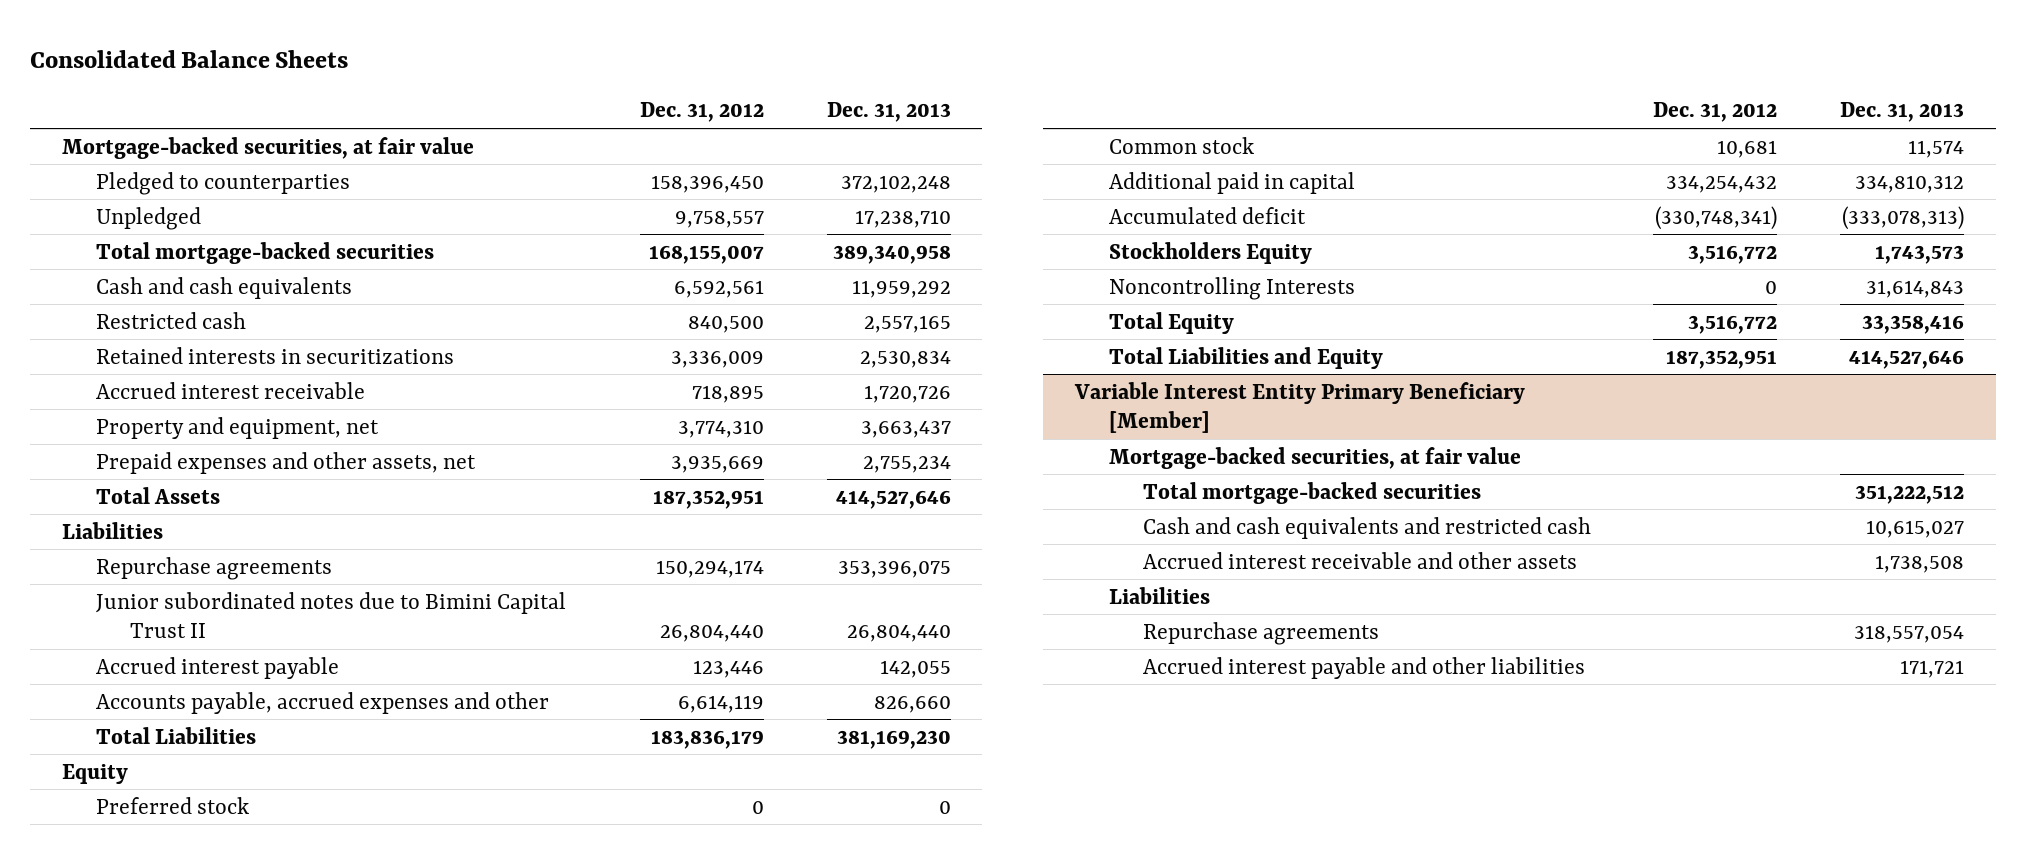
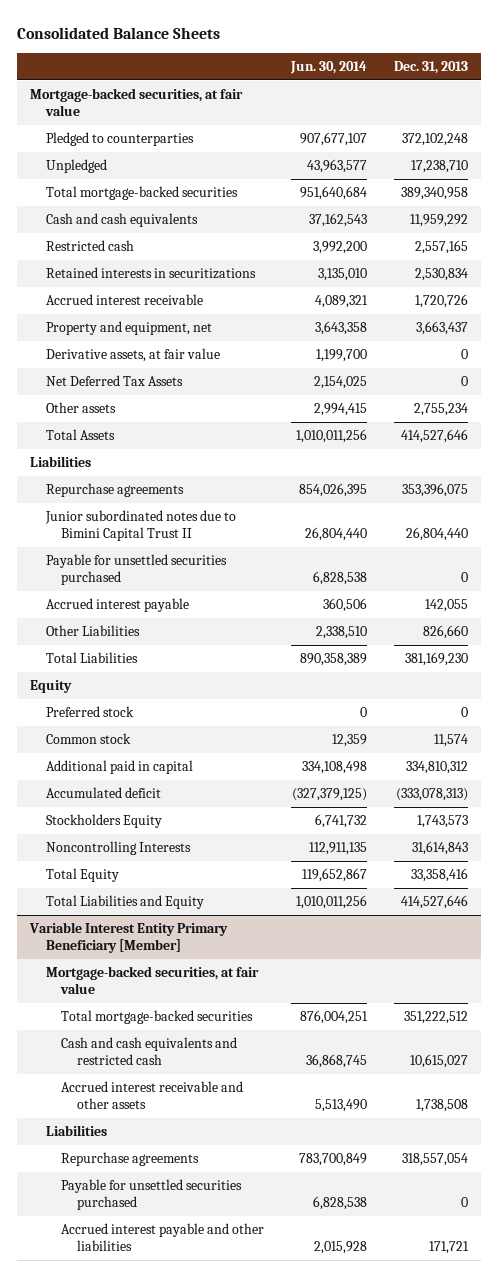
[640,102,765,123] Dec. 31, 2012 -> none
none -> [289,60,367,74] Jun. 30, 2014
none -> [45,348,220,363] Derivative assets, at fair value
none -> [45,375,183,387] Net Deferred Tax Assets
[95,451,476,474] Prepaid expenses and other assets, net -> [45,402,116,414] Other assets
none -> [45,554,227,586] Payable for unsettled securities purchased
[95,691,549,714] Accounts payable, accrued expenses and other -> [45,625,140,637] Other Liabilities
none -> [61,1179,243,1211] Payable for unsettled securities purchased

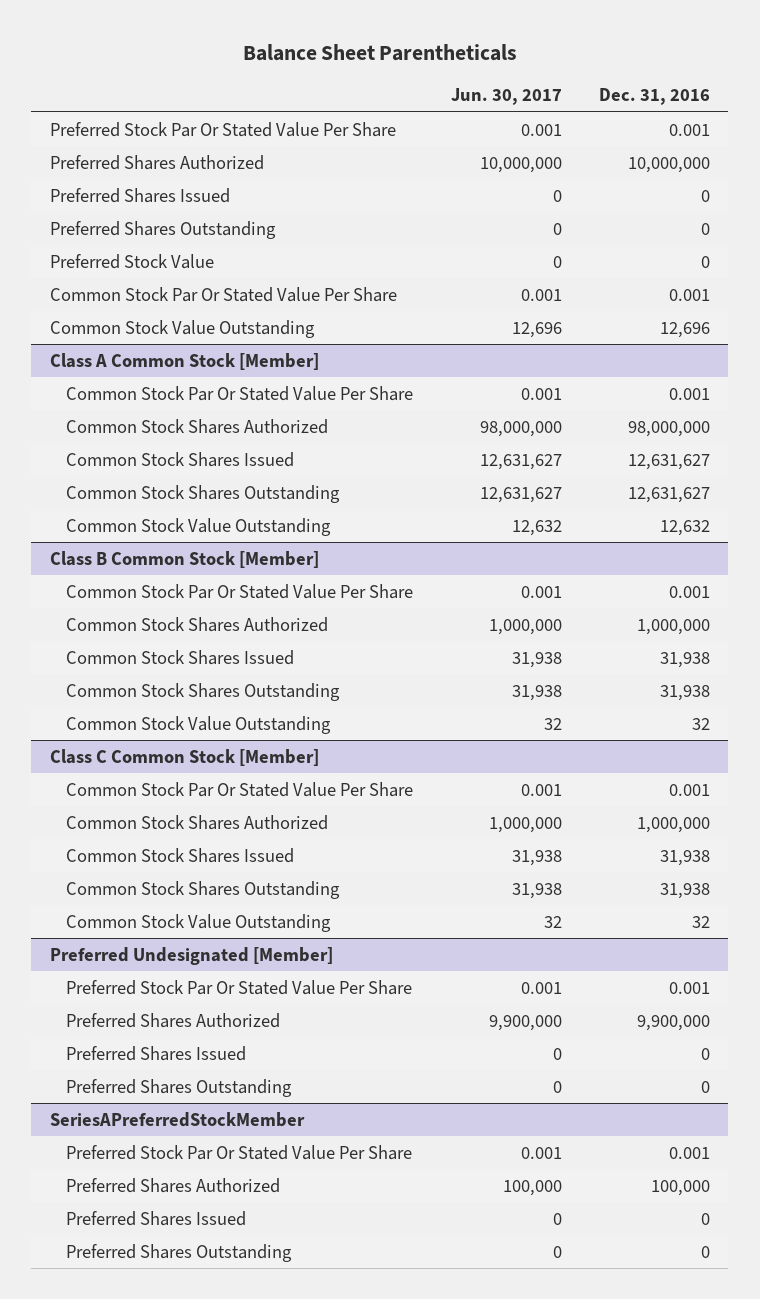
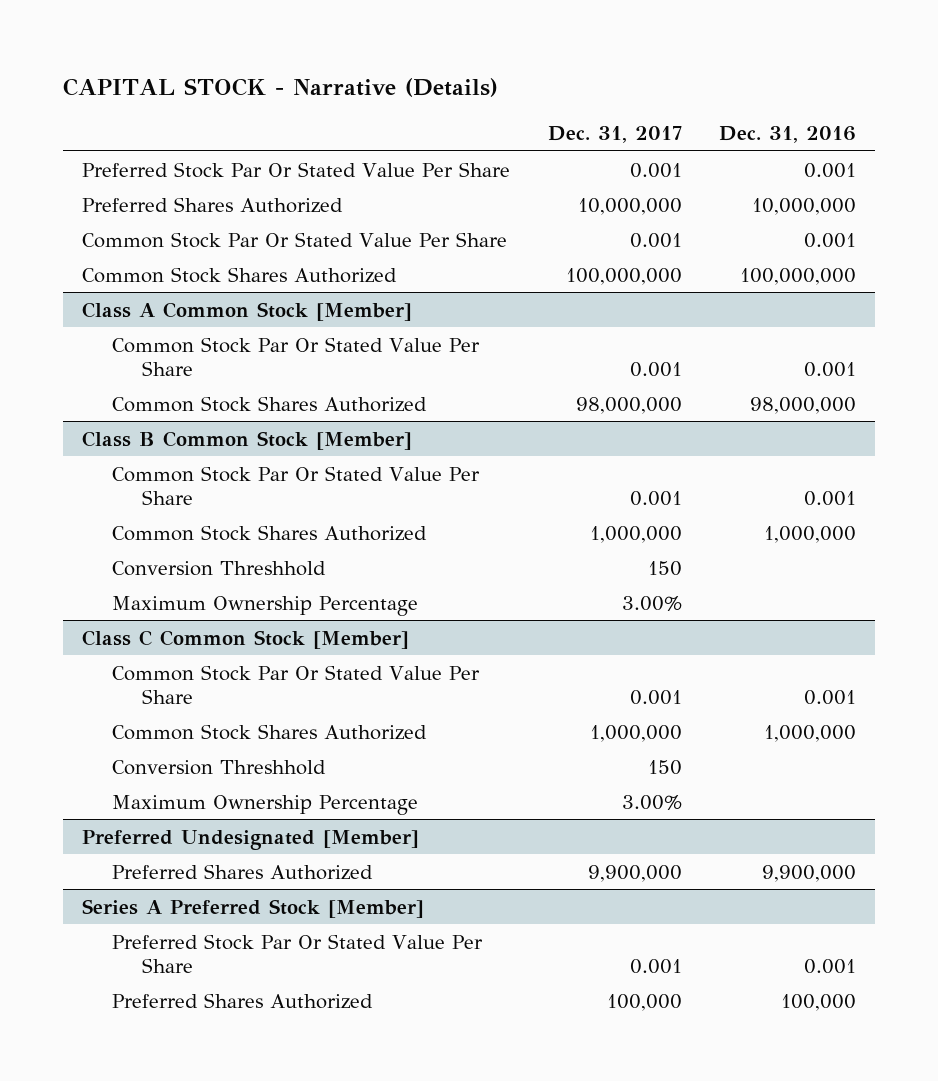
[242,44,517,62] Balance Sheet Parentheticals -> [63,78,499,98] CAPITAL STOCK - Narrative (Details)
[450,88,562,106] Jun. 30, 2017 -> none
none -> [547,126,682,144] Dec. 31, 2017
[50,187,231,203] Preferred Shares Issued -> none
[50,220,277,239] Preferred Shares Outstanding -> none
[50,253,215,269] Preferred Stock Value -> none
[50,319,316,338] Common Stock Value Outstanding -> none
none -> [82,266,398,283] Common Stock Shares Authorized
[66,451,295,467] Common Stock Shares Issued -> none
[66,484,341,503] Common Stock Shares Outstanding -> none
[66,517,332,536] Common Stock Value Outstanding -> none
[66,649,295,665] Common Stock Shares Issued -> none
[66,682,341,701] Common Stock Shares Outstanding -> none
[66,715,332,734] Common Stock Value Outstanding -> none
none -> [112,560,327,576] Conversion Threshhold
none -> [112,595,419,616] Maximum Ownership Percentage
[66,847,295,863] Common Stock Shares Issued -> none
[66,880,341,899] Common Stock Shares Outstanding -> none
[66,913,332,932] Common Stock Value Outstanding -> none
none -> [112,759,327,775] Conversion Threshhold
none -> [112,794,419,815] Maximum Ownership Percentage
[66,979,413,995] Preferred Stock Par Or Stated Value Per Share -> none
[66,1045,247,1061] Preferred Shares Issued -> none
[66,1078,293,1097] Preferred Shares Outstanding -> none
[50,1111,306,1127] SeriesAPreferredStockMember -> [82,898,425,918] Series A Preferred Stock [Member]
[66,1210,247,1226] Preferred Shares Issued -> none
[66,1243,293,1262] Preferred Shares Outstanding -> none

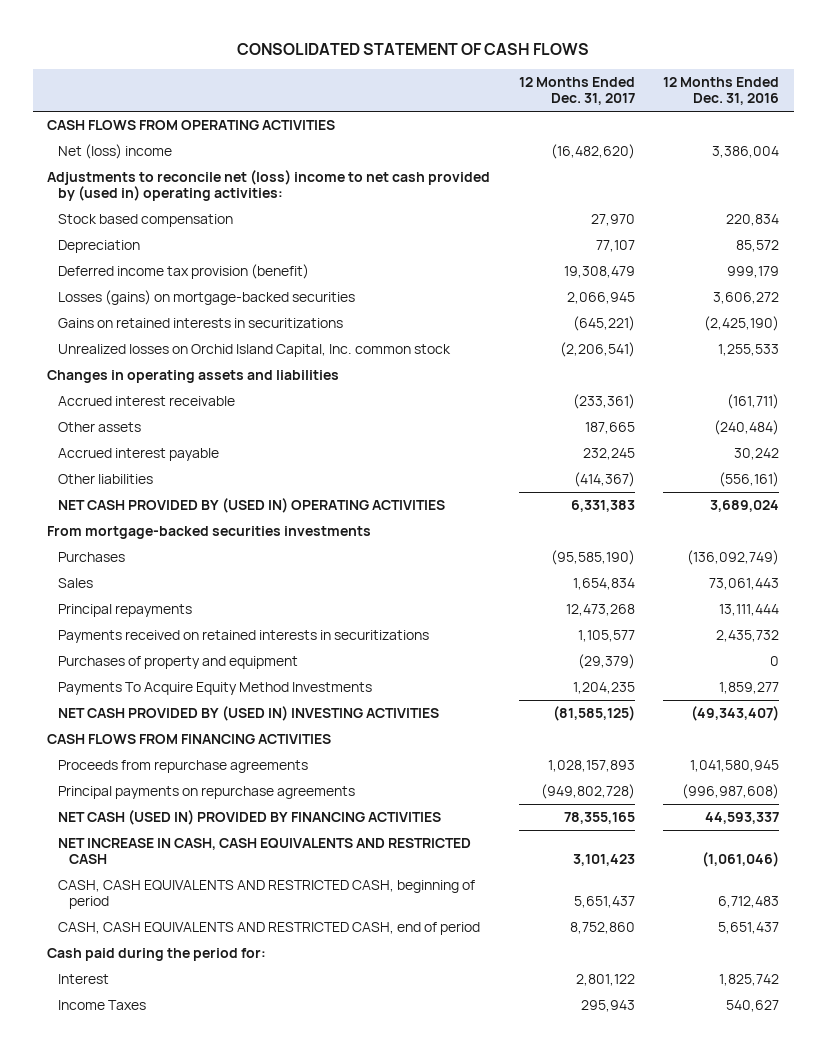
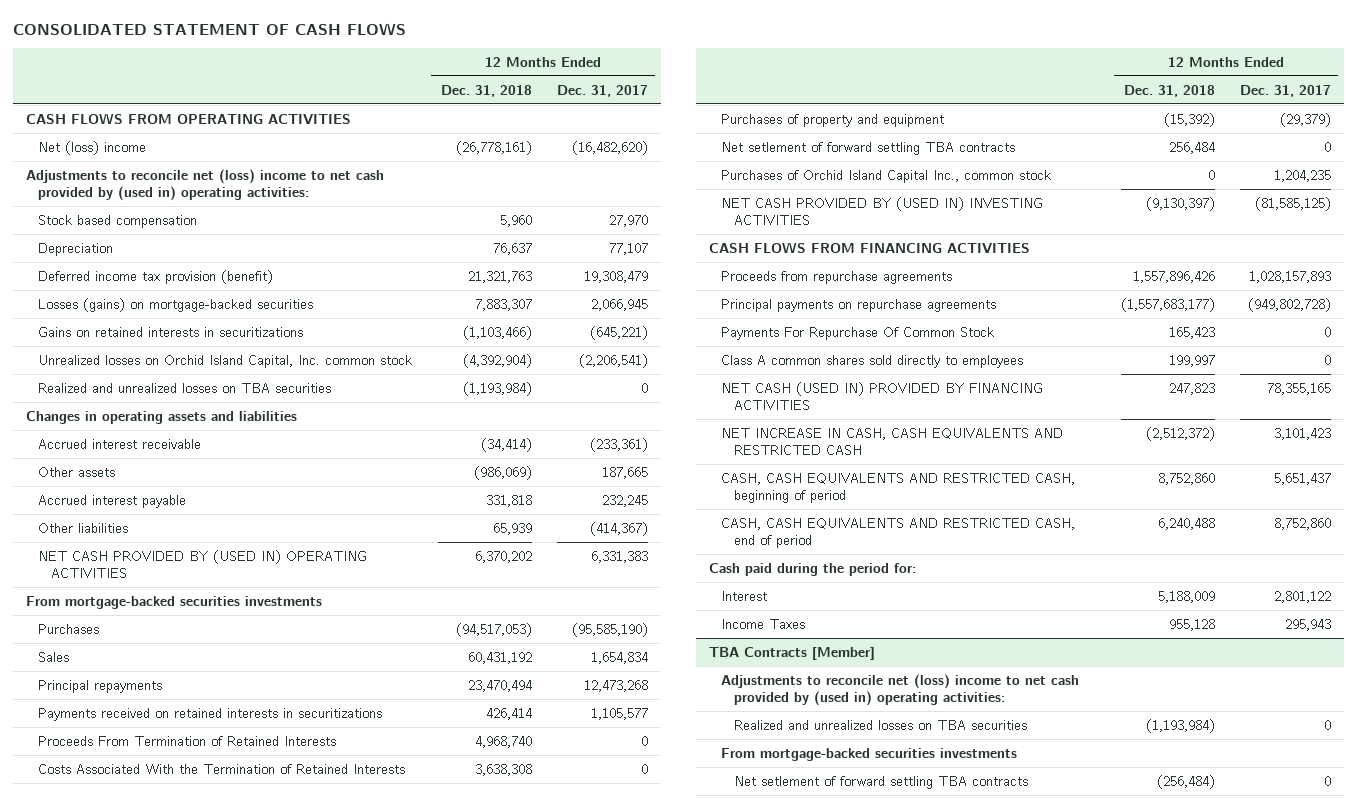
[663,77,780,106] 12 Months Ended Dec. 31, 2016 -> none
none -> [440,84,532,97] Dec. 31, 2018
none -> [38,382,332,393] Realized and unrealized losses on TBA securities
none -> [38,735,337,746] Proceeds From Termination of Retained Interests
none -> [38,763,406,774] Costs Associated With the Termination of Retained Interests
none -> [721,141,1016,155] Net setlement of forward settling TBA contracts
[58,681,373,695] Payments To Acquire Equity Method Investments -> [721,169,1052,183] Purchases of Orchid Island Capital Inc., common stock
none -> [721,326,995,340] Payments For Repurchase Of Common Stock
none -> [721,354,1024,368] Class A common shares sold directly to employees
none -> [708,646,875,660] TBA Contracts [Member]
none -> [721,673,1080,706] Adjustments to reconcile net (loss) income to net cash provided by (used in) operating activities:
none -> [733,719,1027,730] Realized and unrealized losses on TBA securities
none -> [721,747,1018,761] From mortgage-backed securities investments
none -> [733,775,1028,789] Net setlement of forward settling TBA contracts

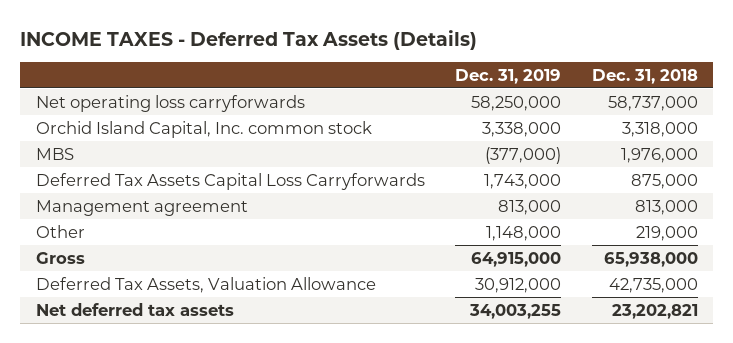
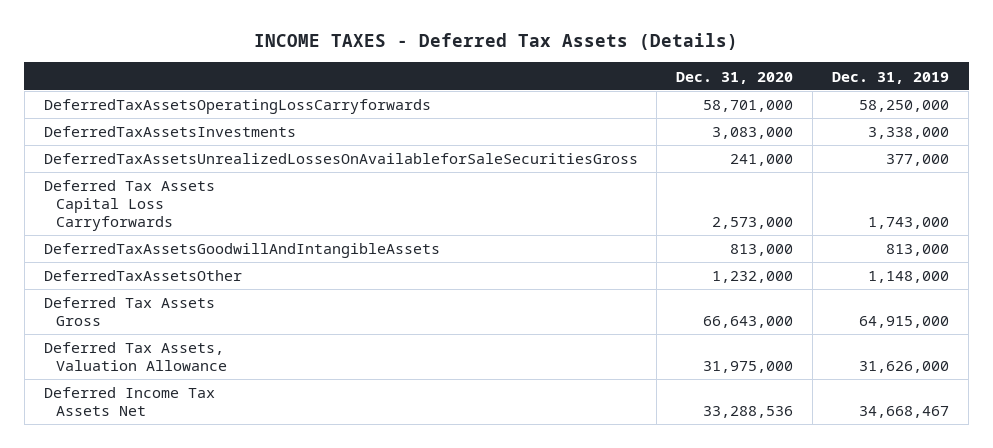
[591,68,698,84] Dec. 31, 2018 -> none
none -> [676,71,794,84] Dec. 31, 2020
[35,147,74,160] MBS -> none
[35,94,305,112] Net operating loss carryforwards -> [43,99,431,115] DeferredTaxAssetsOperatingLossCarryforwards
[35,120,372,138] Orchid Island Capital, Inc. common stock -> [43,126,296,138] DeferredTaxAssetsInvestments
none -> [43,153,638,165] DeferredTaxAssetsUnrealizedLossesOnAvailableforSaleSecuritiesGross
[35,199,248,216] Management agreement -> [43,243,440,259] DeferredTaxAssetsGoodwillAndIntangibleAssets
[35,224,85,238] Other -> [43,270,242,282] DeferredTaxAssetsOther
[35,251,85,264] Gross -> [43,297,215,326] Deferred Tax Assets Gross
[475,277,562,293] 30,912,000 -> [859,360,950,373] 31,626,000
[35,302,234,316] Net deferred tax assets -> [43,387,215,416] Deferred Income Tax Assets Net
[469,303,562,319] 34,003,255 -> [859,405,950,418] 34,668,467

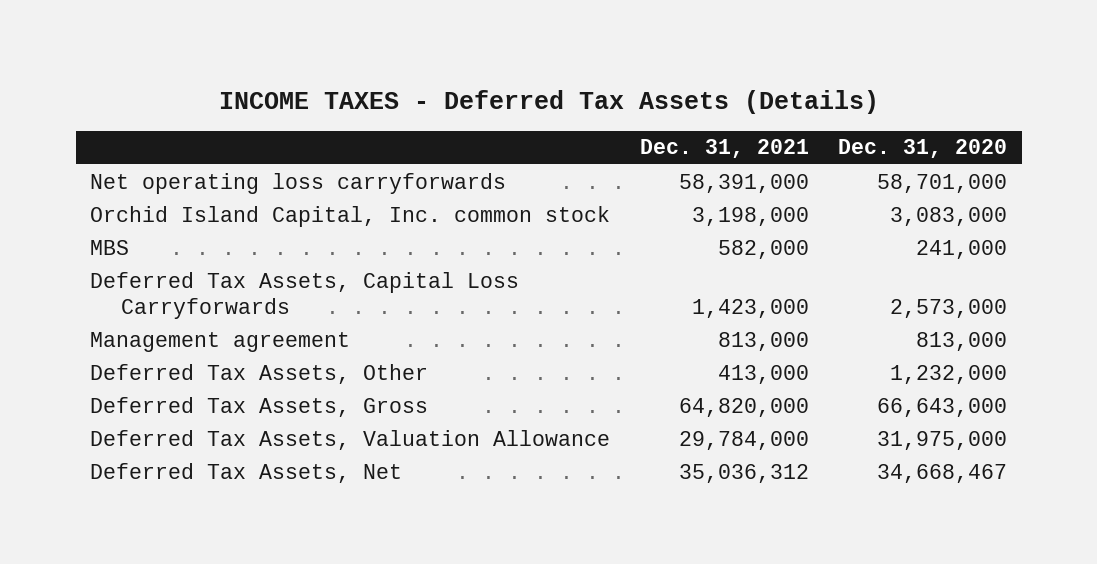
[832,71,950,84] Dec. 31, 2019 -> none
none -> [639,139,809,159] Dec. 31, 2021
[43,99,431,115] DeferredTaxAssetsOperatingLossCarryforwards -> [90,172,507,194] Net operating loss carryforwards
[43,126,296,138] DeferredTaxAssetsInvestments -> [90,205,611,227] Orchid Island Capital, Inc. common stock
[43,153,638,165] DeferredTaxAssetsUnrealizedLossesOnAvailableforSaleSecuritiesGross -> [90,239,130,255] MBS
[43,180,215,231] Deferred Tax Assets Capital Loss Carryforwards -> [90,271,520,319] Deferred Tax Assets, Capital Loss Carryforwards
[43,243,440,259] DeferredTaxAssetsGoodwillAndIntangibleAssets -> [90,331,351,352] Management agreement
[43,270,242,282] DeferredTaxAssetsOther -> [90,363,429,384] Deferred Tax Assets, Other
[43,297,215,326] Deferred Tax Assets Gross -> [90,396,429,417] Deferred Tax Assets, Gross
[43,387,215,416] Deferred Income Tax Assets Net -> [90,462,403,483] Deferred Tax Assets, Net
[703,405,794,418] 33,288,536 -> [876,463,1007,483] 34,668,467

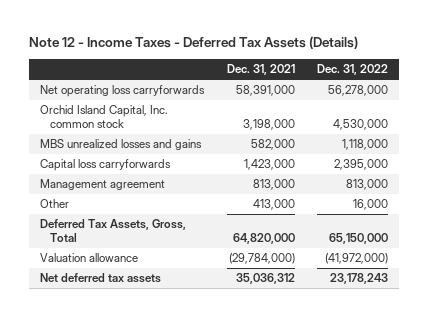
[218,90,879,115] INCOME TAXES - Deferred Tax Assets (Details) -> [29,36,359,50] Note 12 - Income Taxes - Deferred Tax Assets (Details)
[837,139,1007,159] Dec. 31, 2020 -> none
none -> [316,64,388,76] Dec. 31, 2022
[90,239,130,255] MBS -> [40,139,203,151] MBS unrealized losses and gains
[90,271,520,319] Deferred Tax Assets, Capital Loss Carryforwards -> [40,159,172,172] Capital loss carryforwards
[90,363,429,384] Deferred Tax Assets, Other -> [40,199,70,209] Other
[90,396,429,417] Deferred Tax Assets, Gross -> [40,219,187,243] Deferred Tax Assets, Gross, Total
[90,429,611,450] Deferred Tax Assets, Valuation Allowance -> [40,253,139,263] Valuation allowance
[678,430,809,450] 29,784,000 -> [228,253,295,265] (29,784,000)
[90,462,403,483] Deferred Tax Assets, Net -> [40,273,162,284] Net deferred tax assets

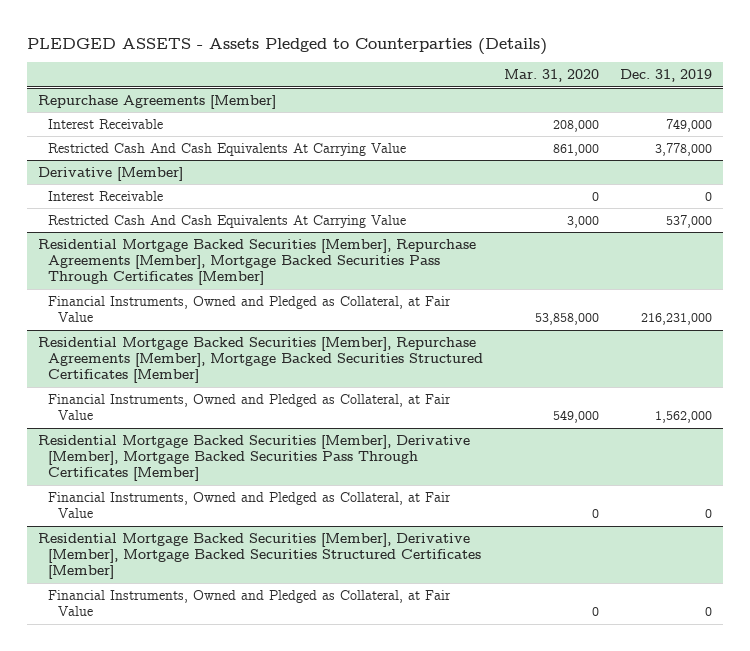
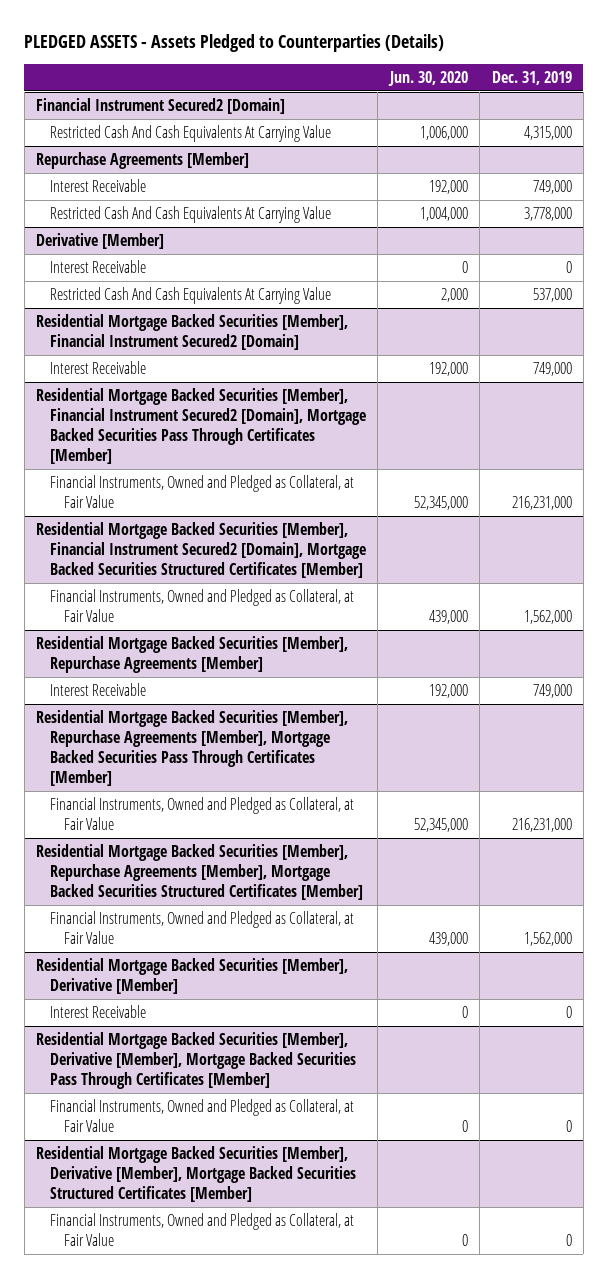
[504,69,600,83] Mar. 31, 2020 -> none
none -> [387,70,468,86] Jun. 30, 2020
none -> [35,97,285,114] Financial Instrument Secured2 [Domain]
none -> [49,124,331,142] Restricted Cash And Cash Equivalents At Carrying Value
none -> [35,313,348,350] Residential Mortgage Backed Securities [Member], Financial Instrument Secured2 [Domain]
none -> [49,360,146,374] Interest Receivable
none -> [35,387,366,464] Residential Mortgage Backed Securities [Member], Financial Instrument Secured2 [Domain], Mortgage Backed Securities Pass Through Certificates [Member]
none -> [49,474,354,508] Financial Instruments, Owned and Pledged as Collateral, at Fair Value
none -> [35,521,366,578] Residential Mortgage Backed Securities [Member], Financial Instrument Secured2 [Domain], Mortgage Backed Securities Structured Certificates [Member]
none -> [49,588,354,622] Financial Instruments, Owned and Pledged as Collateral, at Fair Value
none -> [35,635,348,673] Residential Mortgage Backed Securities [Member], Repurchase Agreements [Member]
none -> [49,682,146,696] Interest Receivable
none -> [35,957,348,994] Residential Mortgage Backed Securities [Member], Derivative [Member]
none -> [49,1004,146,1018] Interest Receivable

